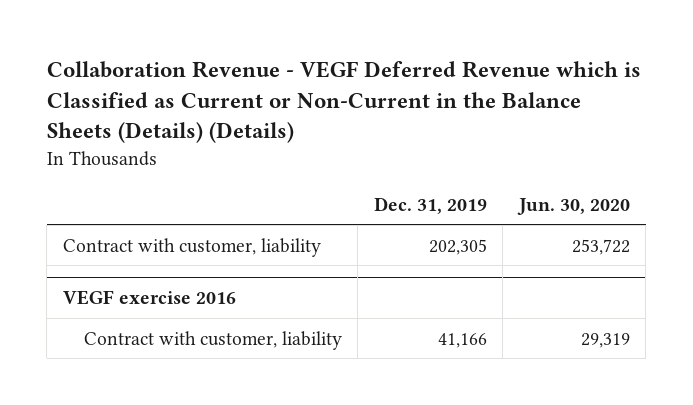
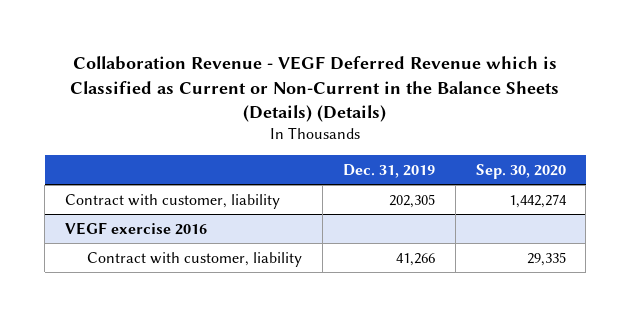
[516,197,630,215] Jun. 30, 2020 -> none
none -> [475,163,566,179] Sep. 30, 2020
[437,332,487,348] 41,166 -> [395,252,435,266] 41,266

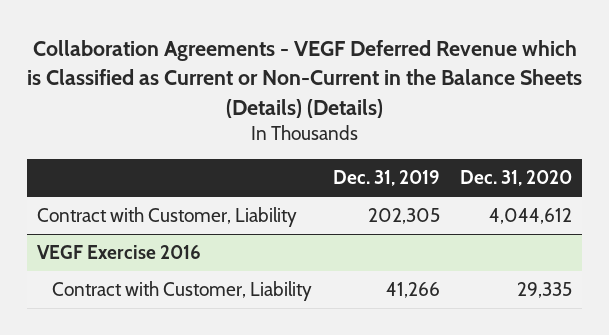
[70,56,560,123] Collaboration Revenue - VEGF Deferred Revenue which is Classified as Current or Non-Current in the Balance Sheets (Details) (Details) -> [26,40,582,118] Collaboration Agreements - VEGF Deferred Revenue which is Classified as Current or Non-Current in the Balance Sheets (Details) (Details)
[475,163,566,179] Sep. 30, 2020 -> none
none -> [460,170,573,187] Dec. 31, 2020
[65,193,281,209] Contract with customer, liability -> [37,207,298,228] Contract with Customer, Liability
[65,221,208,235] VEGF exercise 2016 -> [37,245,202,260] VEGF Exercise 2016
[86,251,302,267] Contract with customer, liability -> [52,281,313,302] Contract with Customer, Liability

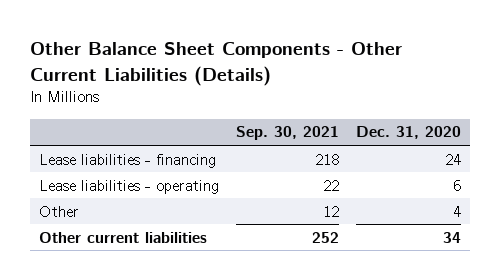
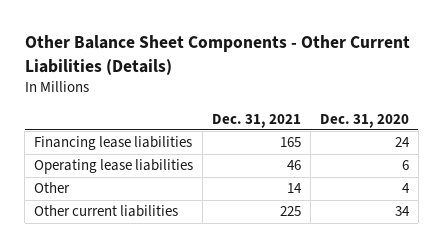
[236,126,340,141] Sep. 30, 2021 -> none
none -> [211,113,301,128] Dec. 31, 2021
[38,153,216,168] Lease liabilities - financing -> [34,136,193,151] Financing lease liabilities
[38,179,219,194] Lease liabilities - operating -> [34,159,194,175] Operating lease liabilities

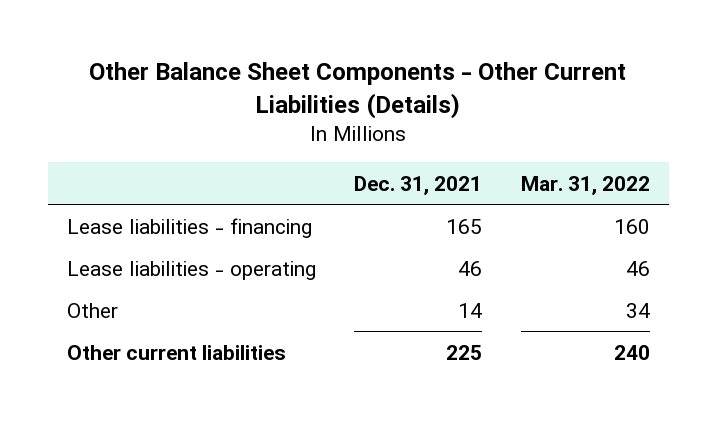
[319,113,409,128] Dec. 31, 2020 -> none
none -> [520,175,650,195] Mar. 31, 2022
[34,136,193,151] Financing lease liabilities -> [66,217,312,238] Lease liabilities - financing
[34,159,194,175] Operating lease liabilities -> [66,260,316,280] Lease liabilities - operating

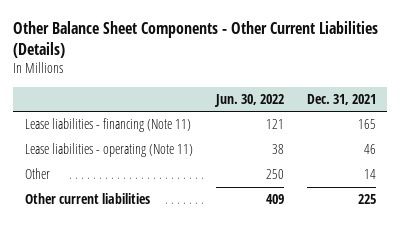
[520,175,650,195] Mar. 31, 2022 -> none
none -> [213,93,284,107] Jun. 30, 2022
[66,217,312,238] Lease liabilities - financing -> [24,118,191,133] Lease liabilities - financing (Note 11)
[66,260,316,280] Lease liabilities - operating -> [24,143,193,158] Lease liabilities - operating (Note 11)

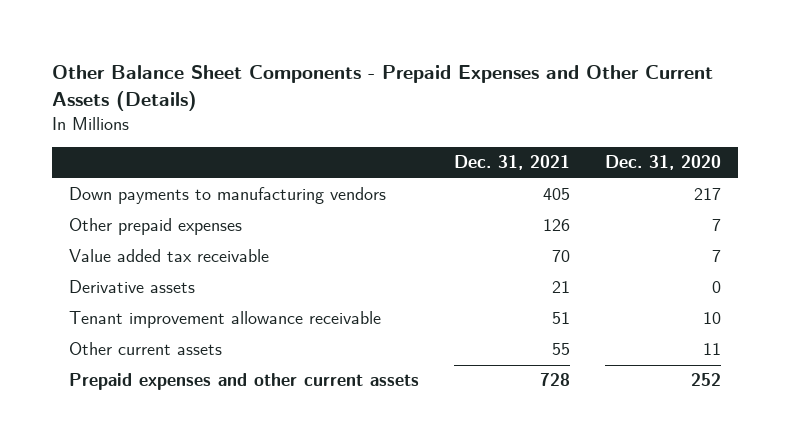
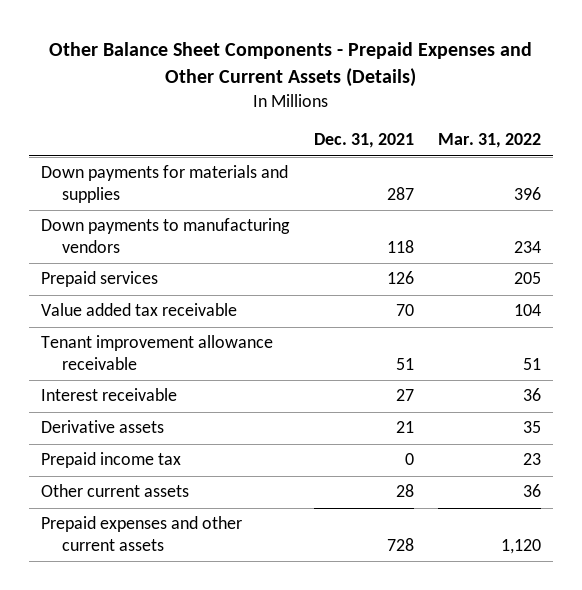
[604,155,721,171] Dec. 31, 2020 -> none
none -> [437,133,541,149] Mar. 31, 2022
none -> [41,165,289,203] Down payments for materials and supplies
[542,188,570,201] 405 -> [386,239,414,253] 118
[69,218,243,236] Other prepaid expenses -> [41,271,159,288] Prepaid services
none -> [41,388,178,402] Interest receivable
[69,280,196,294] Derivative assets -> [41,420,165,434] Derivative assets
none -> [41,452,182,469] Prepaid income tax
[551,343,570,356] 55 -> [395,484,414,498] 28

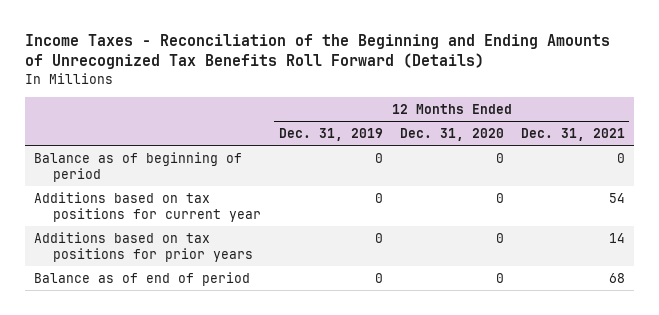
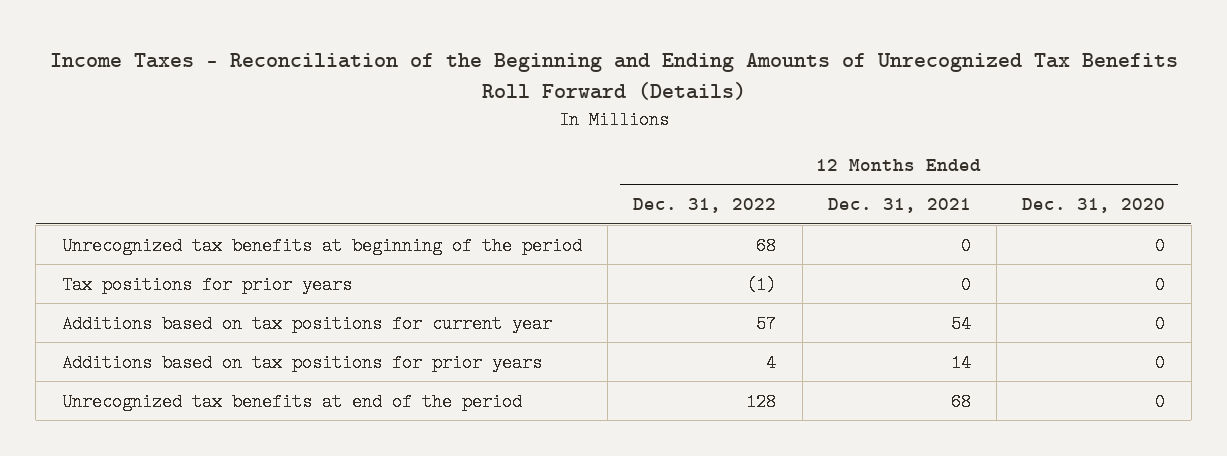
[278,127,383,141] Dec. 31, 2019 -> none
none -> [633,198,777,214] Dec. 31, 2022
[33,151,242,182] Balance as of beginning of period -> [61,236,582,255] Unrecognized tax benefits at beginning of the period
none -> [61,275,352,294] Tax positions for prior years
[33,271,250,286] Balance as of end of period -> [61,392,522,411] Unrecognized tax benefits at end of the period

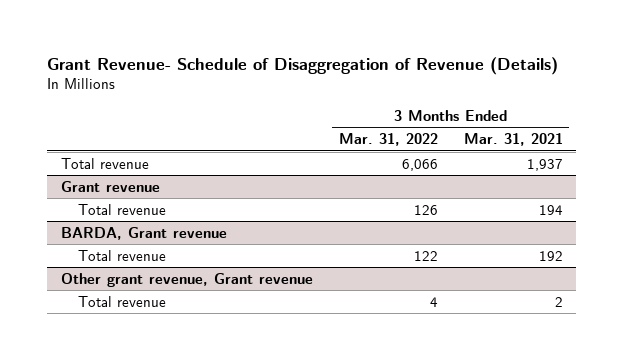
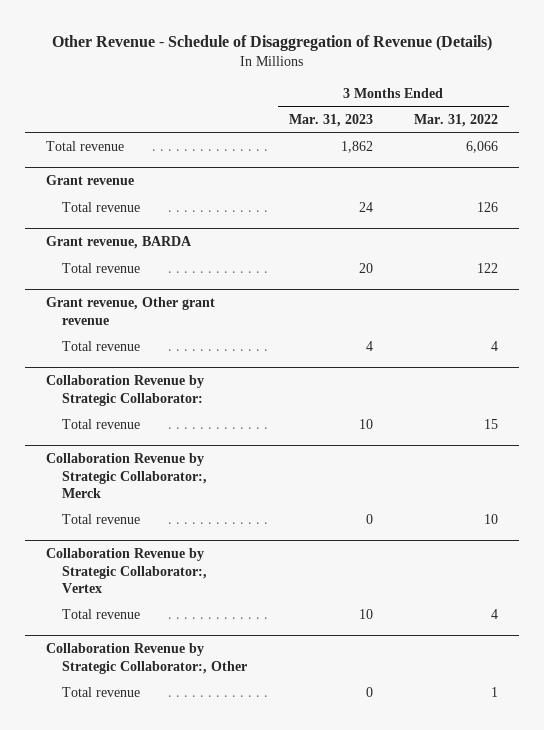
[47,56,559,75] Grant Revenue- Schedule of Disaggregation of Revenue (Details) -> [52,34,493,51] Other Revenue - Schedule of Disaggregation of Revenue (Details)
[463,133,563,147] Mar. 31, 2021 -> none
none -> [288,113,373,127] Mar. 31, 2023
[60,226,227,240] BARDA, Grant revenue -> [45,236,192,250] Grant revenue, BARDA
[60,272,313,287] Other grant revenue, Grant revenue -> [45,297,215,325] Grant revenue, Other grant revenue
none -> [45,375,204,406] Collaboration Revenue by Strategic Collaborator:
none -> [61,418,140,429] Total revenue
none -> [45,453,207,498] Collaboration Revenue by Strategic Collaborator:, Merck
none -> [61,513,140,524] Total revenue
none -> [45,548,207,593] Collaboration Revenue by Strategic Collaborator:, Vertex
none -> [61,608,140,619] Total revenue
none -> [45,643,247,674] Collaboration Revenue by Strategic Collaborator:, Other
none -> [61,686,140,697] Total revenue

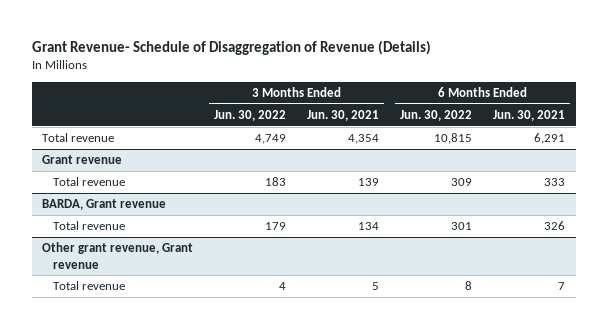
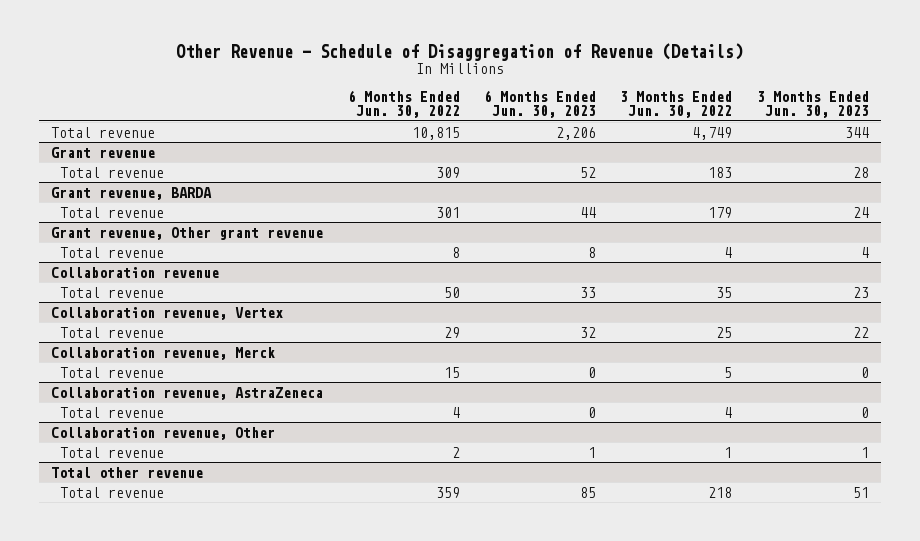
[31,39,431,55] Grant Revenue- Schedule of Disaggregation of Revenue (Details) -> [176,42,744,61] Other Revenue - Schedule of Disaggregation of Revenue (Details)
[307,109,380,121] Jun. 30, 2021 -> none
[493,109,566,121] Jun. 30, 2021 -> none
none -> [484,89,597,119] 6 Months Ended Jun. 30, 2023
none -> [756,90,869,119] 3 Months Ended Jun. 30, 2023
[42,199,167,211] BARDA, Grant revenue -> [51,186,213,200] Grant revenue, BARDA
[42,242,194,269] Other grant revenue, Grant revenue -> [51,226,324,240] Grant revenue, Other grant revenue
none -> [51,266,220,278] Collaboration revenue
none -> [60,286,165,298] Total revenue
none -> [51,306,284,320] Collaboration revenue, Vertex
none -> [60,326,165,338] Total revenue
none -> [51,346,276,360] Collaboration revenue, Merck
none -> [60,366,165,378] Total revenue
none -> [51,386,324,400] Collaboration revenue, AstraZeneca
none -> [60,406,165,418] Total revenue
none -> [51,426,276,440] Collaboration revenue, Other
none -> [60,446,165,458] Total revenue
none -> [51,466,204,478] Total other revenue
none -> [60,486,165,498] Total revenue

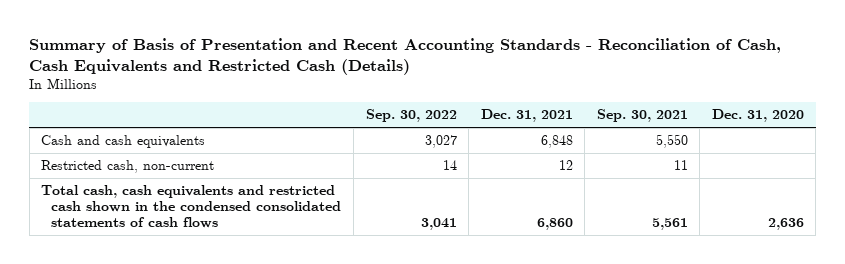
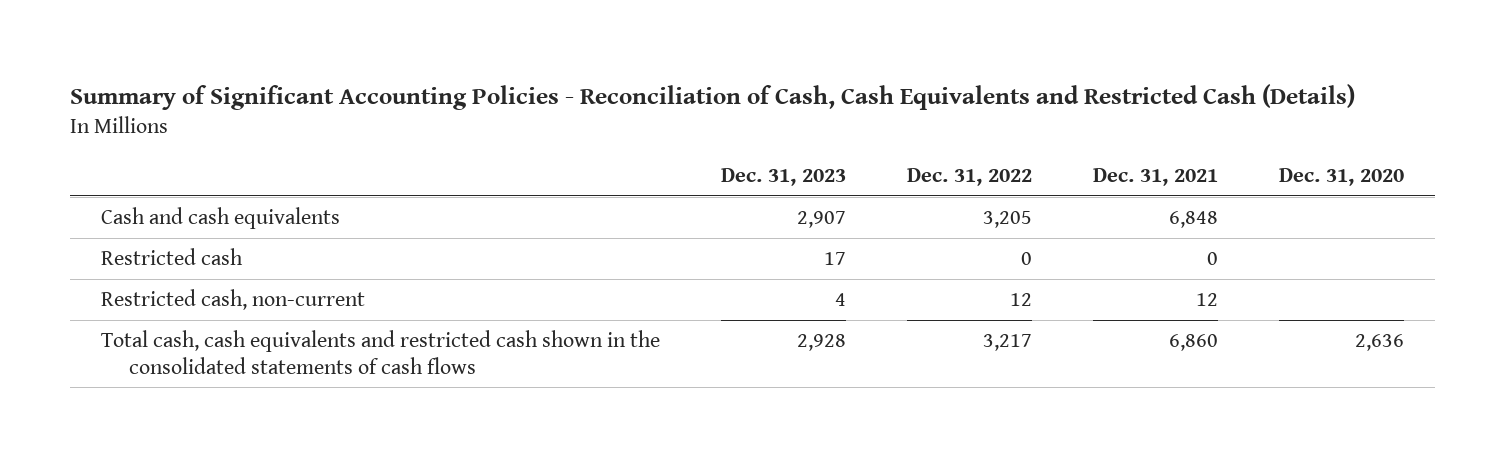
[29,37,782,75] Summary of Basis of Presentation and Recent Accounting Standards - Reconciliation of Cash, Cash Equivalents and Restricted Cash (Details) -> [70,83,1356,110] Summary of Significant Accounting Policies - Reconciliation of Cash, Cash Equivalents and Restricted Cash (Details)
[365,109,457,123] Sep. 30, 2022 -> none
[596,109,688,123] Sep. 30, 2021 -> none
none -> [720,168,846,187] Dec. 31, 2023
none -> [907,168,1033,187] Dec. 31, 2022
none -> [100,248,243,266] Restricted cash
[41,185,342,229] Total cash, cash equivalents and restricted cash shown in the condensed consolidated statements of cash flows -> [100,330,660,374] Total cash, cash equivalents and restricted cash shown in the consolidated statements of cash flows

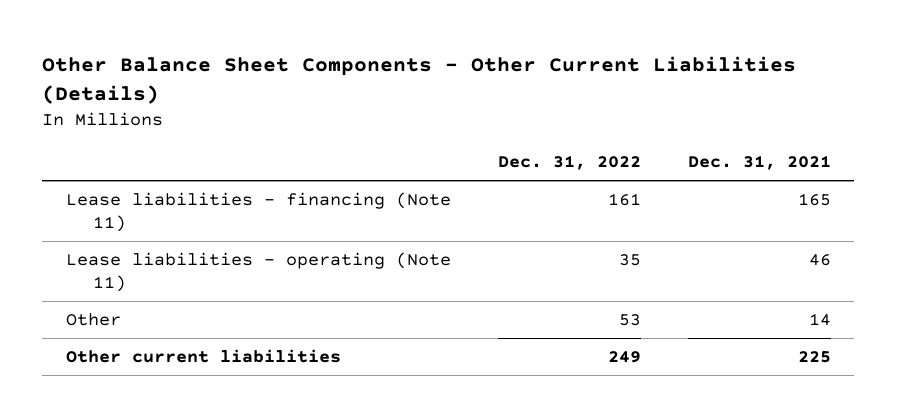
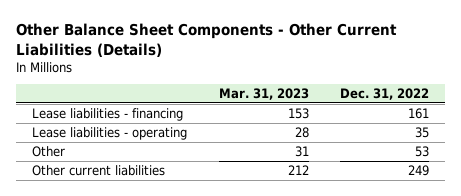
[687,155,831,171] Dec. 31, 2021 -> none
none -> [218,88,309,101] Mar. 31, 2023
[65,191,451,233] Lease liabilities - financing (Note 11) -> [31,107,183,121] Lease liabilities - financing
[65,251,451,293] Lease liabilities - operating (Note 11) -> [31,126,187,140] Lease liabilities - operating

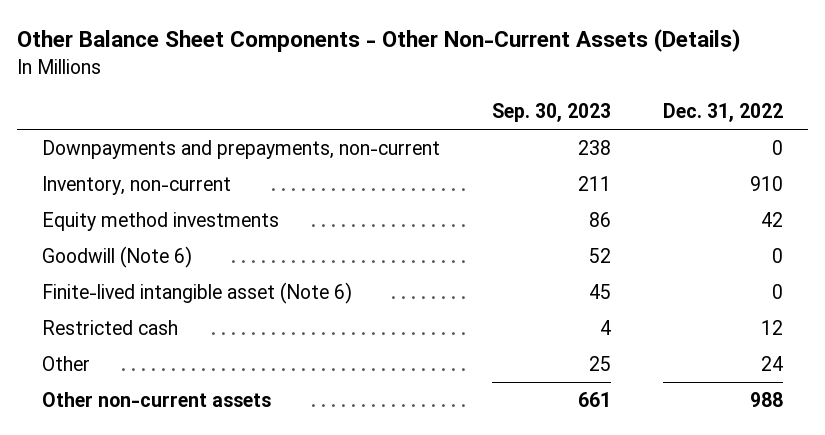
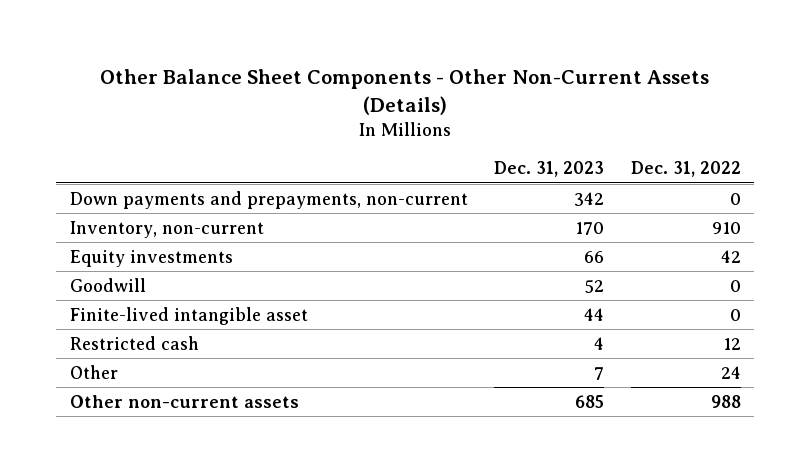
[492,103,612,123] Sep. 30, 2023 -> none
none -> [494,161,605,178] Dec. 31, 2023
[42,139,441,159] Downpayments and prepayments, non-current -> [69,190,468,209] Down payments and prepayments, non-current
[42,211,280,231] Equity method investments -> [69,249,233,267] Equity investments
[42,245,193,268] Goodwill (Note 6) -> [69,277,146,292] Goodwill
[42,281,353,304] Finite-lived intangible asset (Note 6) -> [69,306,308,325] Finite-lived intangible asset

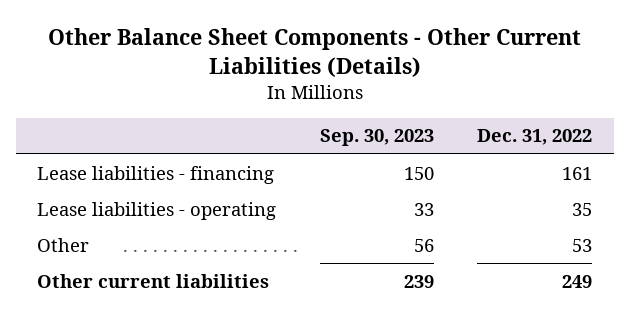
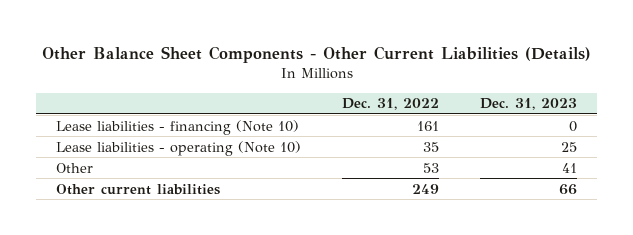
[319,129,434,147] Sep. 30, 2023 -> none
none -> [479,98,577,111] Dec. 31, 2023
[37,165,275,184] Lease liabilities - financing -> [56,119,300,135] Lease liabilities - financing (Note 10)
[37,201,277,220] Lease liabilities - operating -> [56,140,302,156] Lease liabilities - operating (Note 10)

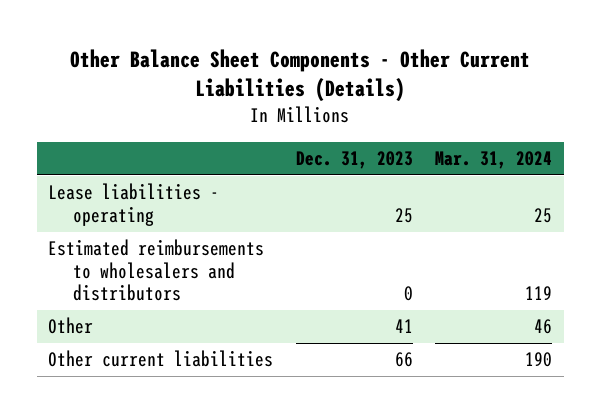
[342,98,440,111] Dec. 31, 2022 -> none
none -> [435,151,553,170] Mar. 31, 2024
[56,119,300,135] Lease liabilities - financing (Note 10) -> none
[56,140,302,156] Lease liabilities - operating (Note 10) -> [48,183,220,226] Lease liabilities - operating
none -> [48,239,265,301] Estimated reimbursements to wholesalers and distributors

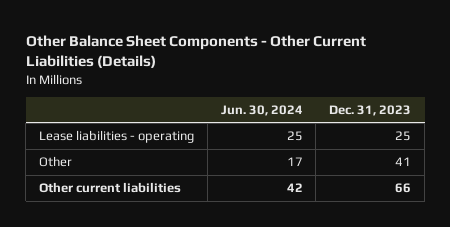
[435,151,553,170] Mar. 31, 2024 -> none
none -> [220,104,303,116] Jun. 30, 2024
[48,239,265,301] Estimated reimbursements to wholesalers and distributors -> none

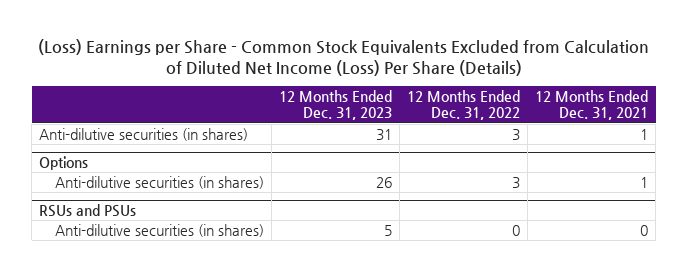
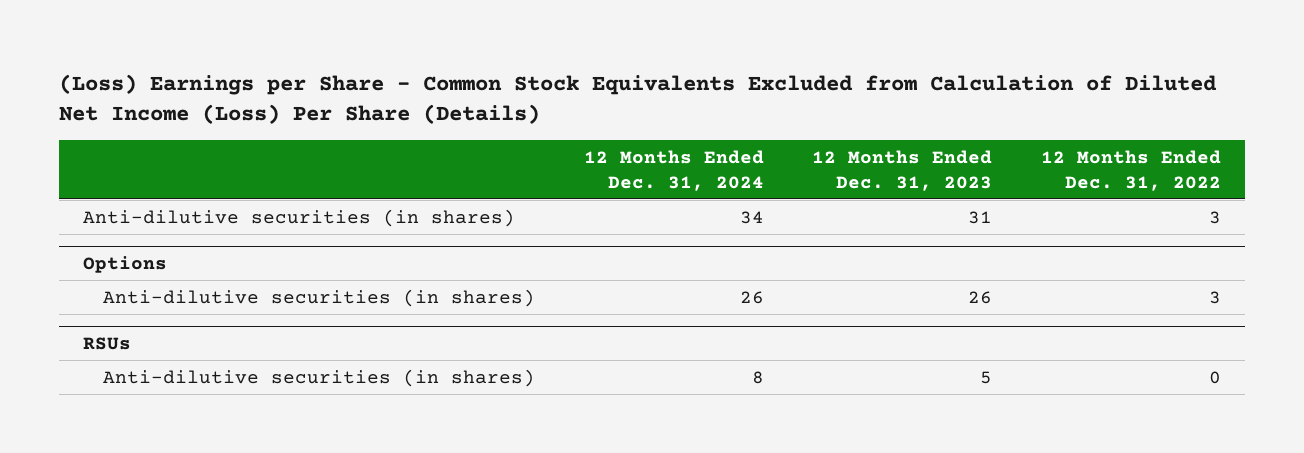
[535,90,649,121] 12 Months Ended Dec. 31, 2021 -> none
none -> [583,149,764,191] 12 Months Ended Dec. 31, 2024
[39,203,137,217] RSUs and PSUs -> [83,337,132,351] RSUs

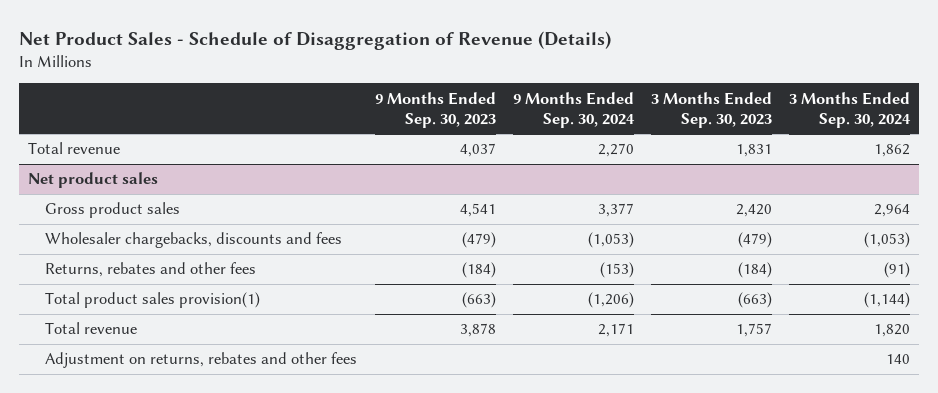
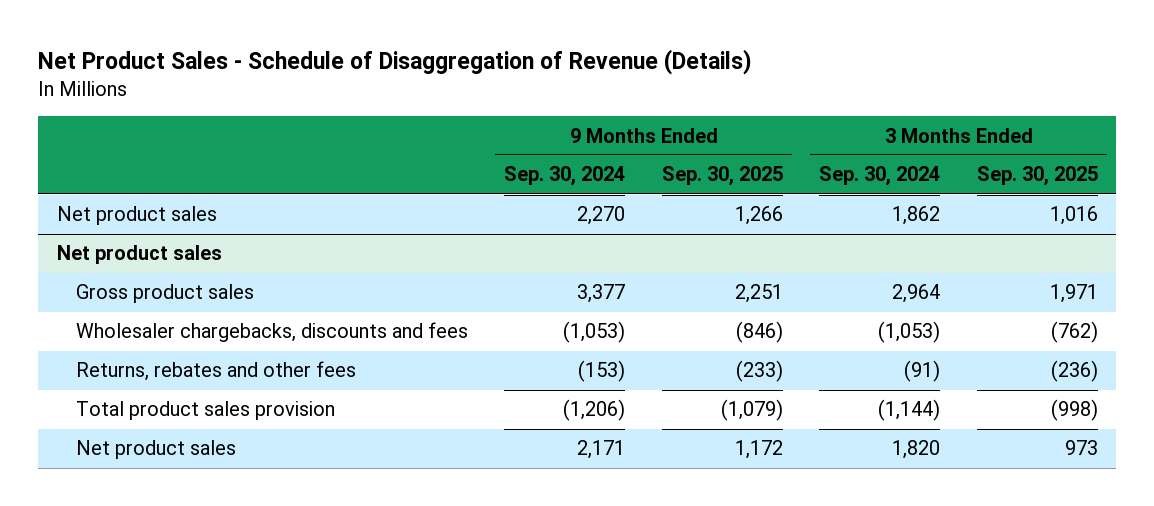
[374,91,496,128] 9 Months Ended Sep. 30, 2023 -> none
[650,91,772,128] 3 Months Ended Sep. 30, 2023 -> none
none -> [661,166,783,187] Sep. 30, 2025
none -> [976,166,1098,187] Sep. 30, 2025
[27,142,120,155] Total revenue -> [56,206,217,226] Net product sales
[45,352,358,369] Adjustment on returns, rebates and other fees -> none
[45,292,261,309] Total product sales provision(1) -> [75,401,335,421] Total product sales provision
[45,322,138,335] Total revenue -> [75,440,236,460] Net product sales

